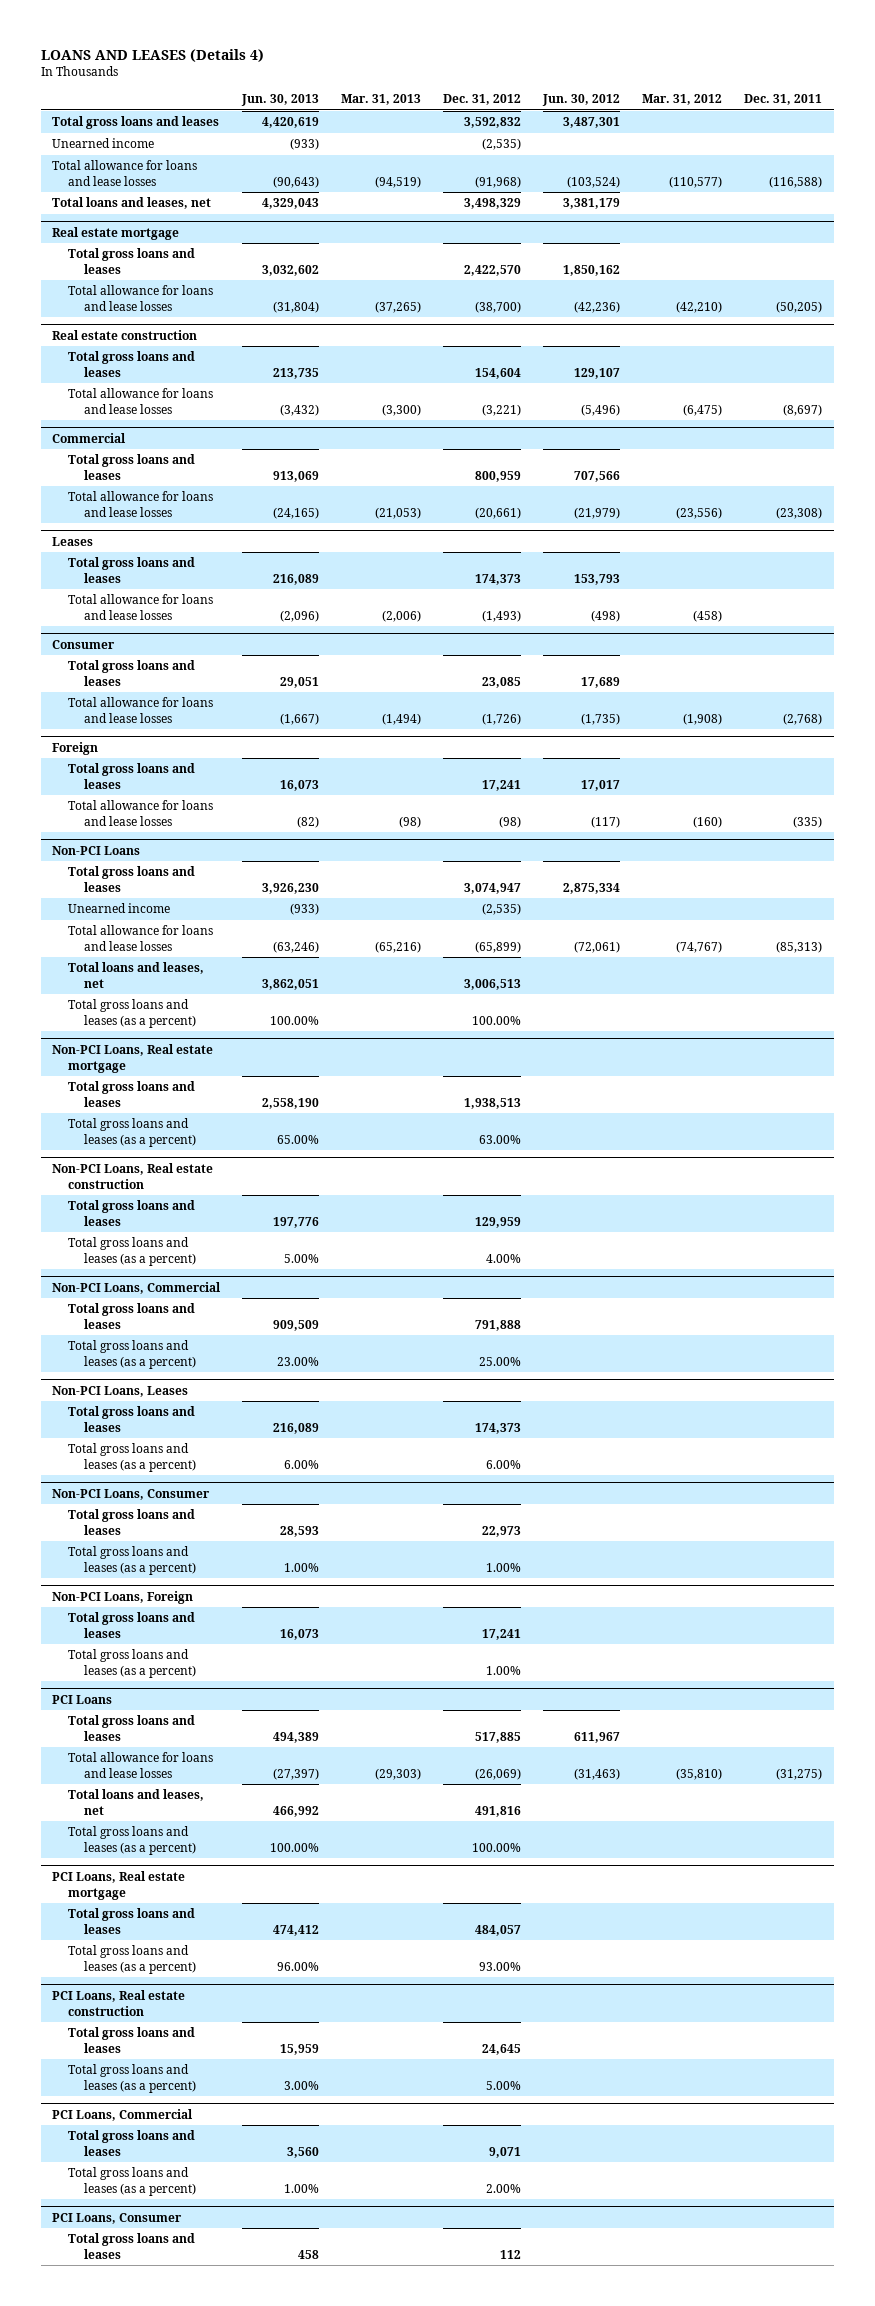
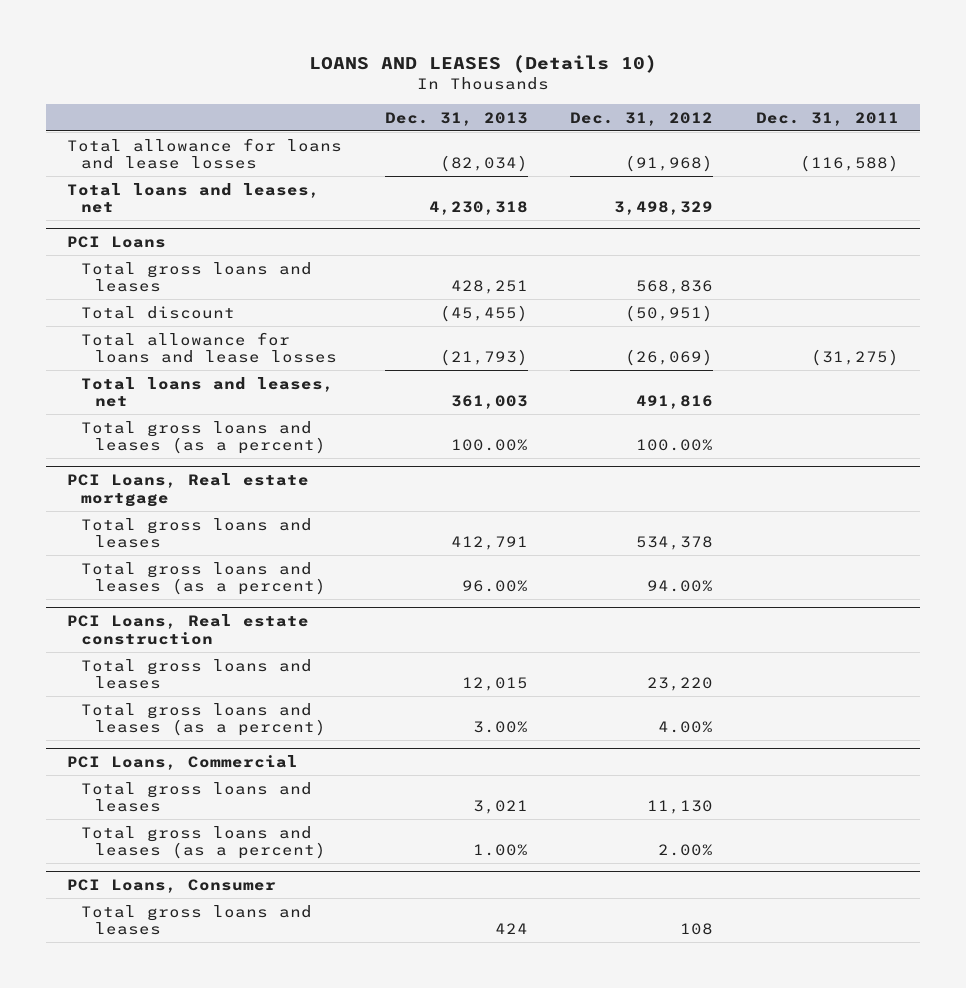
[41,48,265,62] LOANS AND LEASES (Details 4) -> [309,54,658,73] LOANS AND LEASES (Details 10)
[241,94,320,107] Jun. 30, 2013 -> none
[341,94,422,106] Mar. 31, 2013 -> none
[542,94,621,107] Jun. 30, 2012 -> none
[642,94,723,106] Mar. 31, 2012 -> none
none -> [384,111,528,126] Dec. 31, 2013
[52,116,220,130] Total gross loans and leases -> none
[52,138,155,149] Unearned income -> none
[52,226,180,240] Real estate mortgage -> none
[67,248,195,274] Total gross loans and leases -> none
[67,285,213,311] Total allowance for loans and lease losses -> none
[52,329,198,340] Real estate construction -> none
[67,351,195,377] Total gross loans and leases -> none
[67,388,213,414] Total allowance for loans and lease losses -> none
[52,432,127,443] Commercial -> none
[67,454,195,480] Total gross loans and leases -> none
[67,491,213,517] Total allowance for loans and lease losses -> none
[52,536,94,546] Leases -> none
[67,557,195,583] Total gross loans and leases -> none
[67,594,213,620] Total allowance for loans and lease losses -> none
[52,639,116,649] Consumer -> none
[67,660,195,686] Total gross loans and leases -> none
[67,697,213,723] Total allowance for loans and lease losses -> none
[52,741,99,755] Foreign -> none
[67,763,195,789] Total gross loans and leases -> none
[67,800,213,826] Total allowance for loans and lease losses -> none
[52,845,141,855] Non-PCI Loans -> none
[67,866,195,892] Total gross loans and leases -> none
[67,903,170,914] Unearned income -> none
[67,925,213,951] Total allowance for loans and lease losses -> none
[67,962,204,988] Total loans and leases, net -> none
[67,999,196,1028] Total gross loans and leases (as a percent) -> none
[52,1043,214,1073] Non-PCI Loans, Real estate mortgage -> none
[67,1081,195,1107] Total gross loans and leases -> none
[67,1118,196,1147] Total gross loans and leases (as a percent) -> none
[52,1162,214,1189] Non-PCI Loans, Real estate construction -> none
[67,1200,195,1226] Total gross loans and leases -> none
[67,1237,196,1266] Total gross loans and leases (as a percent) -> none
[52,1281,222,1294] Non-PCI Loans, Commercial -> none
[67,1303,195,1329] Total gross loans and leases -> none
[67,1340,196,1369] Total gross loans and leases (as a percent) -> none
[52,1385,189,1397] Non-PCI Loans, Leases -> none
[67,1406,195,1432] Total gross loans and leases -> none
[67,1443,196,1472] Total gross loans and leases (as a percent) -> none
[52,1488,211,1500] Non-PCI Loans, Consumer -> none
[67,1509,195,1535] Total gross loans and leases -> none
[67,1546,196,1575] Total gross loans and leases (as a percent) -> none
[52,1590,194,1604] Non-PCI Loans, Foreign -> none
[67,1612,195,1638] Total gross loans and leases -> none
[67,1649,196,1678] Total gross loans and leases (as a percent) -> none
[475,1731,522,1743] 517,885 -> [636,280,714,295] 568,836
none -> [80,305,235,319] Total discount
[475,1924,522,1936] 484,057 -> [636,536,714,551] 534,378
[479,1961,522,1971] 93.00% -> [647,580,714,593] 94.00%
[482,2043,522,2055] 24,645 -> [647,677,714,692] 23,220
[486,2080,522,2090] 5.00% -> [658,721,714,734] 4.00%
[489,2146,522,2158] 9,071 -> [647,800,714,815] 11,130
[500,2249,522,2259] 112 -> [680,923,714,936] 108

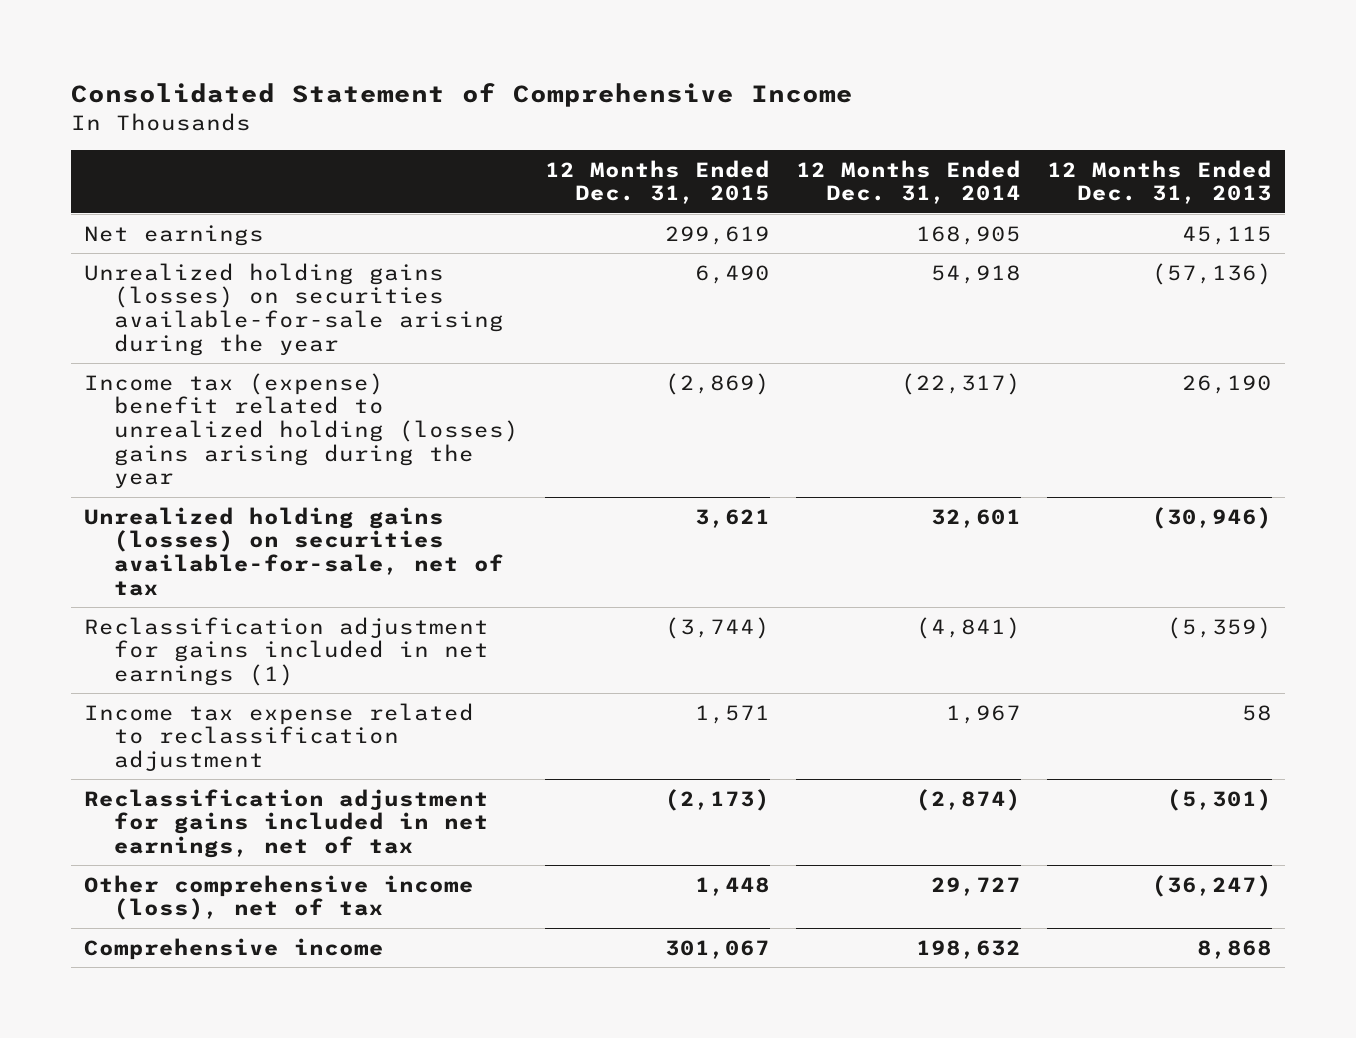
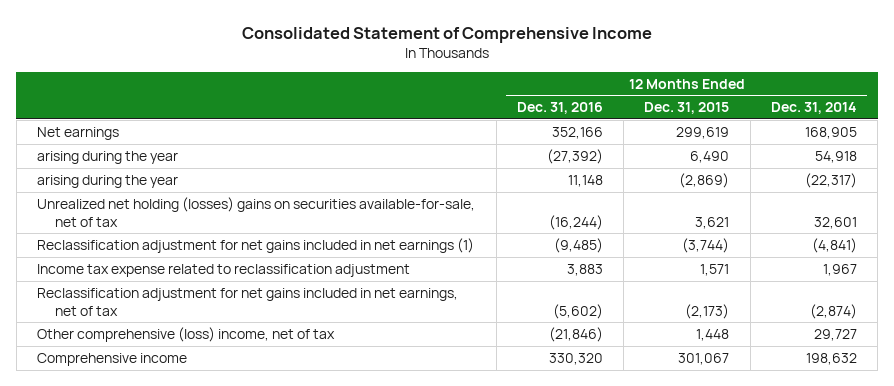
[1047,159,1273,205] 12 Months Ended Dec. 31, 2013 -> none
none -> [516,102,603,115] Dec. 31, 2016
[83,262,505,356] Unrealized holding gains (losses) on securities available-for-sale arising during the year -> [37,150,179,164] arising during the year
[83,372,520,490] Income tax (expense) benefit related to unrealized holding (losses) gains arising during the year -> [37,174,179,188] arising during the year
[83,506,505,596] Unrealized holding gains (losses) on securities available-for-sale, net of tax -> [37,196,476,227] Unrealized net holding (losses) gains on securities available-for-sale, net of tax
[83,616,490,686] Reclassification adjustment for gains included in net earnings (1) -> [37,237,475,253] Reclassification adjustment for net gains included in net earnings (1)
[83,788,490,858] Reclassification adjustment for gains included in net earnings, net of tax -> [37,287,459,316] Reclassification adjustment for net gains included in net earnings, net of tax
[83,874,474,921] Other comprehensive income (loss), net of tax -> [37,326,336,342] Other comprehensive (loss) income, net of tax

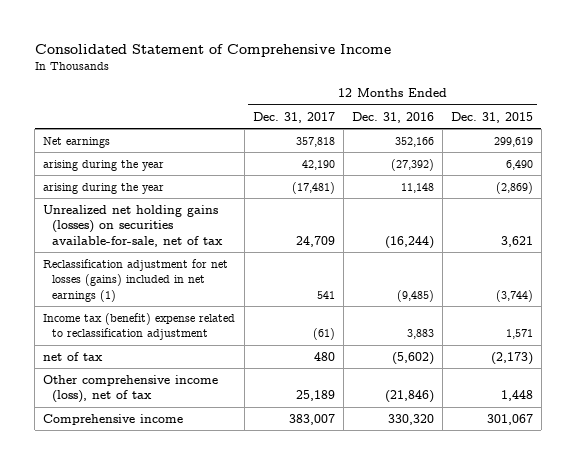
[770,102,857,115] Dec. 31, 2014 -> none
none -> [252,111,335,123] Dec. 31, 2017
[37,196,476,227] Unrealized net holding (losses) gains on securities available-for-sale, net of tax -> [43,204,224,247] Unrealized net holding gains (losses) on securities available-for-sale, net of tax
[37,237,475,253] Reclassification adjustment for net gains included in net earnings (1) -> [43,258,229,302] Reclassification adjustment for net losses (gains) included in net earnings (1)
[37,263,411,277] Income tax expense related to reclassification adjustment -> [43,312,236,341] Income tax (benefit) expense related to reclassification adjustment
[37,287,459,316] Reclassification adjustment for net gains included in net earnings, net of tax -> [43,351,104,361] net of tax
[37,326,336,342] Other comprehensive (loss) income, net of tax -> [43,374,219,404] Other comprehensive income (loss), net of tax

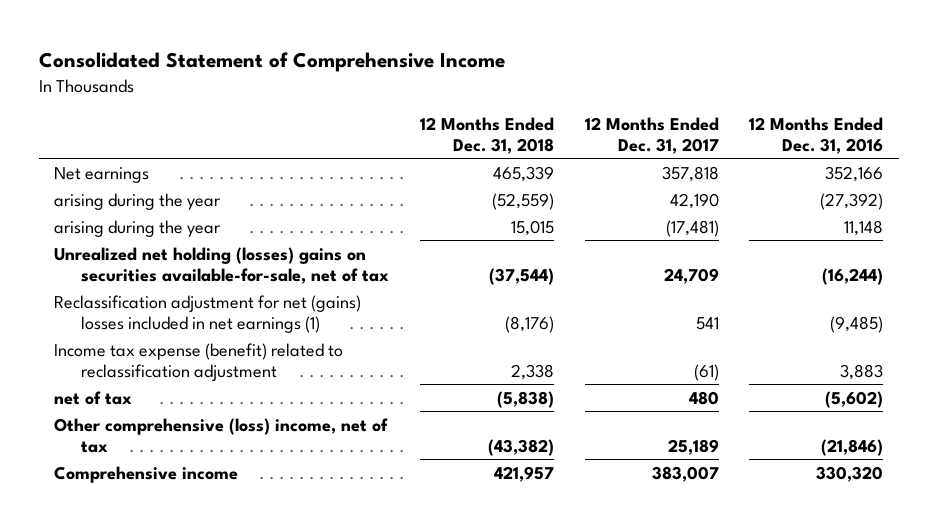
[450,111,533,123] Dec. 31, 2015 -> none
none -> [419,116,554,154] 12 Months Ended Dec. 31, 2018
[43,204,224,247] Unrealized net holding gains (losses) on securities available-for-sale, net of tax -> [54,246,390,284] Unrealized net holding (losses) gains on securities available-for-sale, net of tax
[43,258,229,302] Reclassification adjustment for net losses (gains) included in net earnings (1) -> [54,294,362,333] Reclassification adjustment for net (gains) losses included in net earnings (1)
[43,312,236,341] Income tax (benefit) expense related to reclassification adjustment -> [54,342,344,381] Income tax expense (benefit) related to reclassification adjustment
[43,374,219,404] Other comprehensive income (loss), net of tax -> [54,417,389,453] Other comprehensive (loss) income, net of tax

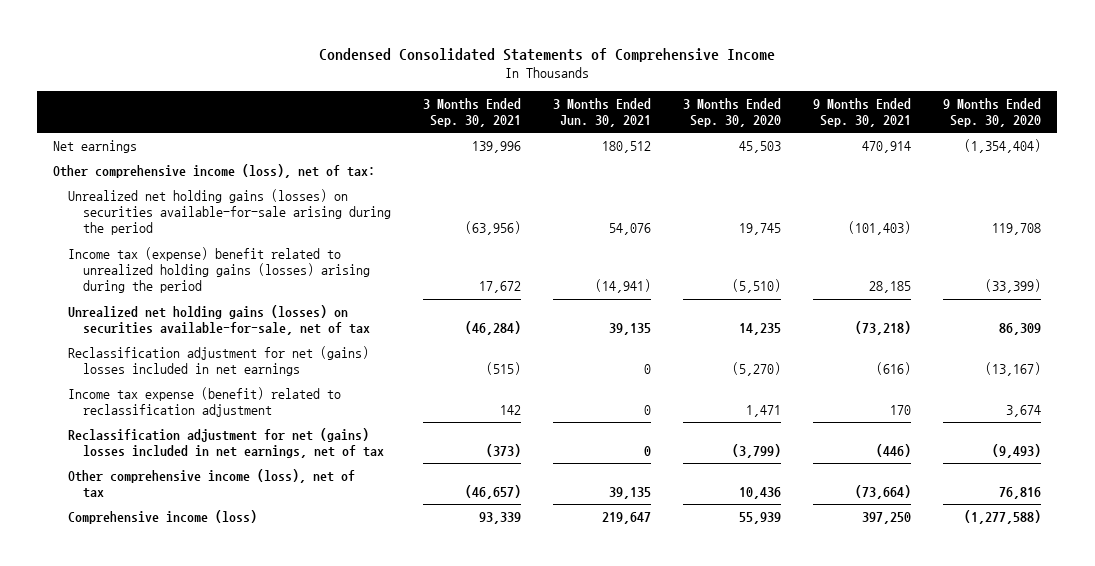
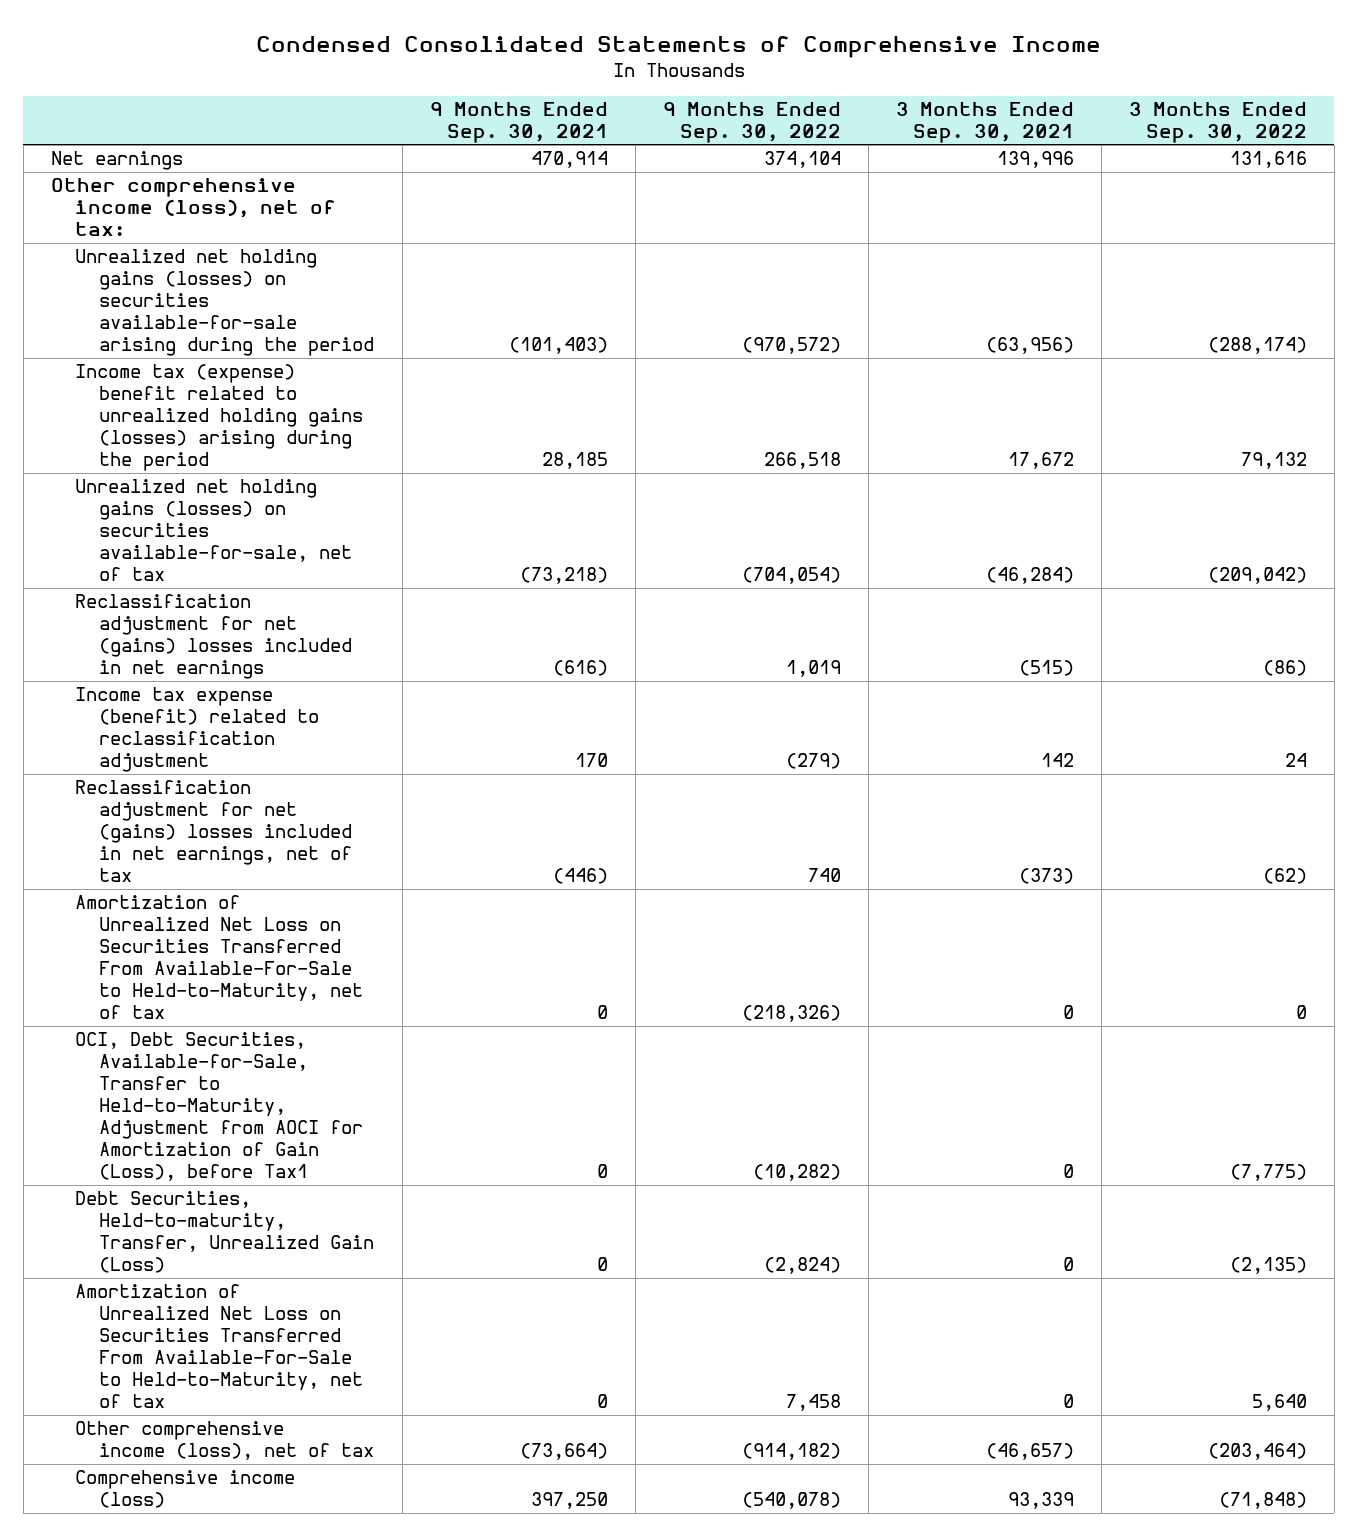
[553,97,652,128] 3 Months Ended Jun. 30, 2021 -> none
[683,97,782,128] 3 Months Ended Sep. 30, 2020 -> none
[943,97,1042,128] 9 Months Ended Sep. 30, 2020 -> none
none -> [662,101,841,143] 9 Months Ended Sep. 30, 2022
none -> [1128,101,1307,143] 3 Months Ended Sep. 30, 2022
none -> [75,895,364,1020] Amortization of Unrealized Net Loss on Securities Transferred From Available-For-Sale to Held-to-Maturity, net of tax
none -> [75,1032,364,1182] OCI, Debt Securities, Available-for-Sale, Transfer to Held-to-Maturity, Adjustment from AOCI for Amortization of Gain (Loss), before Tax1
none -> [75,1191,375,1274] Debt Securities, Held-to-maturity, Transfer, Unrealized Gain (Loss)
none -> [75,1284,364,1409] Amortization of Unrealized Net Loss on Securities Transferred From Available-For-Sale to Held-to-Maturity, net of tax

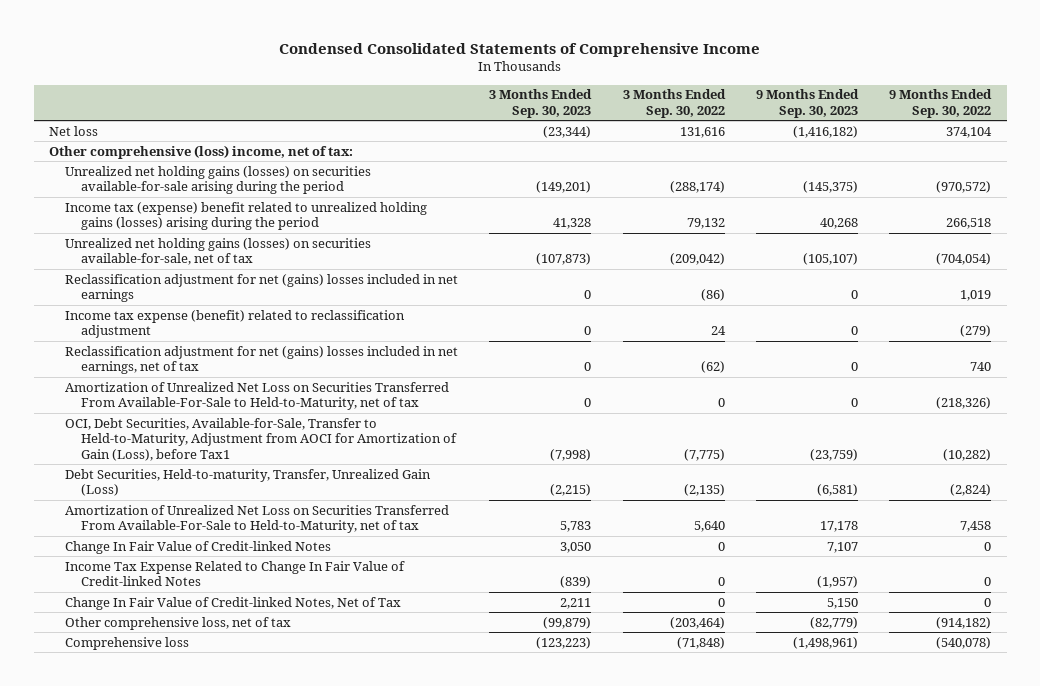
[429,101,608,143] 9 Months Ended Sep. 30, 2021 -> none
[895,101,1074,143] 3 Months Ended Sep. 30, 2021 -> none
none -> [489,89,593,118] 3 Months Ended Sep. 30, 2023
none -> [755,89,859,118] 9 Months Ended Sep. 30, 2023
[50,151,183,171] Net earnings -> [49,125,99,136] Net loss
[50,178,337,237] Other comprehensive income (loss), net of tax: -> [49,144,354,159] Other comprehensive (loss) income, net of tax:
none -> [65,540,332,554] Change In Fair Value of Credit-linked Notes
none -> [65,560,406,587] Income Tax Expense Related to Change In Fair Value of Credit-linked Notes
none -> [65,596,402,610] Change In Fair Value of Credit-linked Notes, Net of Tax
[75,1421,375,1461] Other comprehensive income (loss), net of tax -> [65,616,292,630] Other comprehensive loss, net of tax
[75,1470,296,1509] Comprehensive income (loss) -> [65,636,190,650] Comprehensive loss

